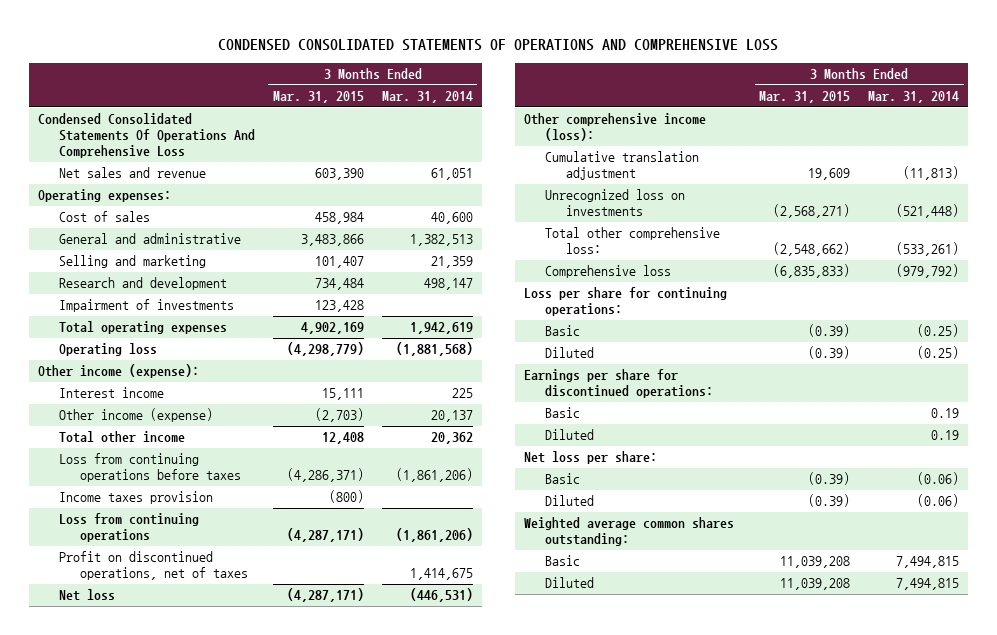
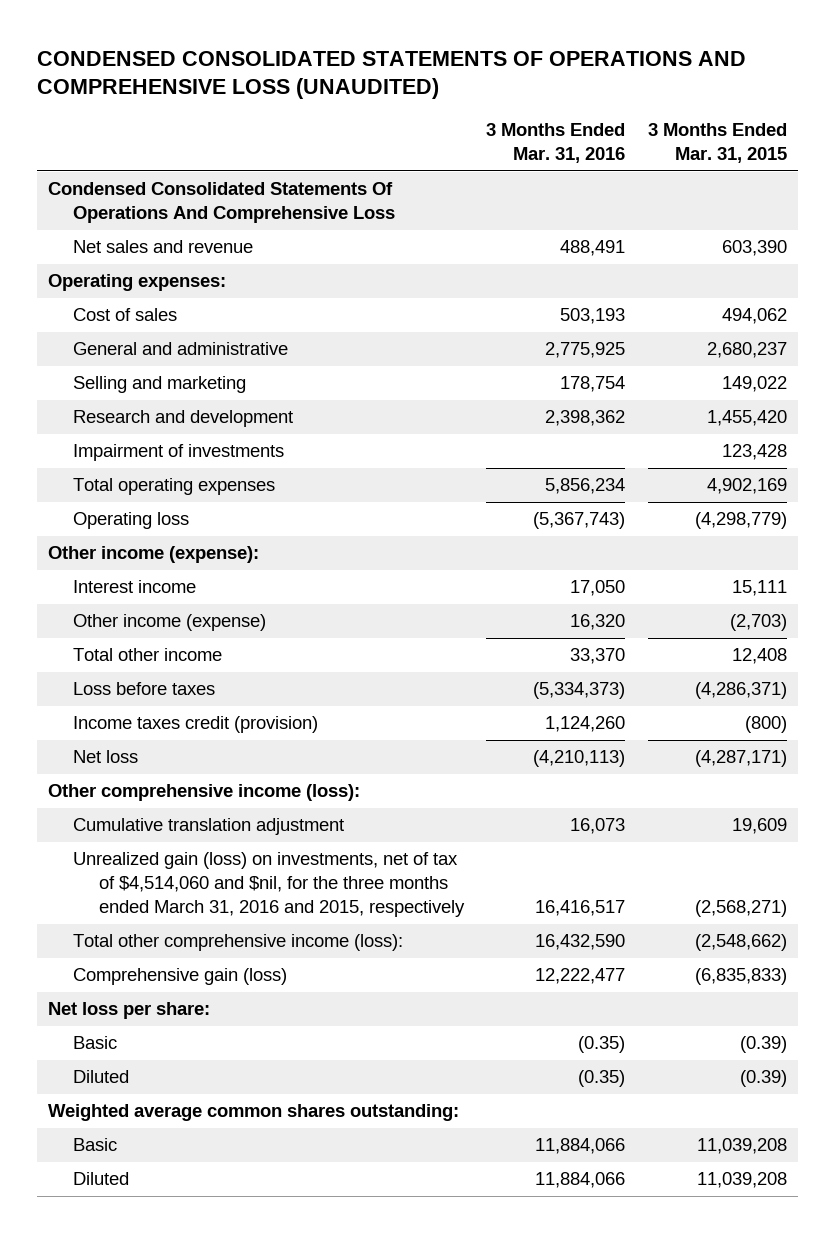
[218,39,779,52] CONDENSED CONSOLIDATED STATEMENTS OF OPERATIONS AND COMPREHENSIVE LOSS -> [36,50,746,100] CONDENSED CONSOLIDATED STATEMENTS OF OPERATIONS AND COMPREHENSIVE LOSS (UNAUDITED)
[381,91,473,104] Mar. 31, 2014 -> none
none -> [486,123,626,164] 3 Months Ended Mar. 31, 2016
[314,212,364,225] 458,984 -> [721,308,787,325] 494,062
[300,234,364,247] 3,483,866 -> [706,342,787,359] 2,680,237
[314,256,364,269] 101,407 -> [721,376,787,393] 149,022
[314,278,364,291] 734,484 -> [706,410,787,427] 1,455,420
[58,513,199,543] Loss from continuing operations -> none
[58,551,248,581] Profit on discontinued operations, net of taxes -> none
[58,453,241,483] Loss from continuing operations before taxes -> [73,682,216,696] Loss before taxes
[58,491,213,505] Income taxes provision -> [73,716,319,734] Income taxes credit (provision)
[524,287,728,317] Loss per share for continuing operations: -> none
[545,325,581,337] Basic -> none
[545,347,595,359] Diluted -> none
[524,369,714,399] Earnings per share for discontinued operations: -> none
[545,407,581,419] Basic -> none
[545,429,595,441] Diluted -> none
[545,189,686,217] Unrecognized loss on investments -> [73,852,465,918] Unrealized gain (loss) on investments, net of tax of $4,514,060 and $nil, for the three months ended March 31, 2016 and 2015, respectively
[545,227,721,255] Total other comprehensive loss: -> [73,934,404,952] Total other comprehensive income (loss):
[545,265,672,279] Comprehensive loss -> [73,968,288,986] Comprehensive gain (loss)

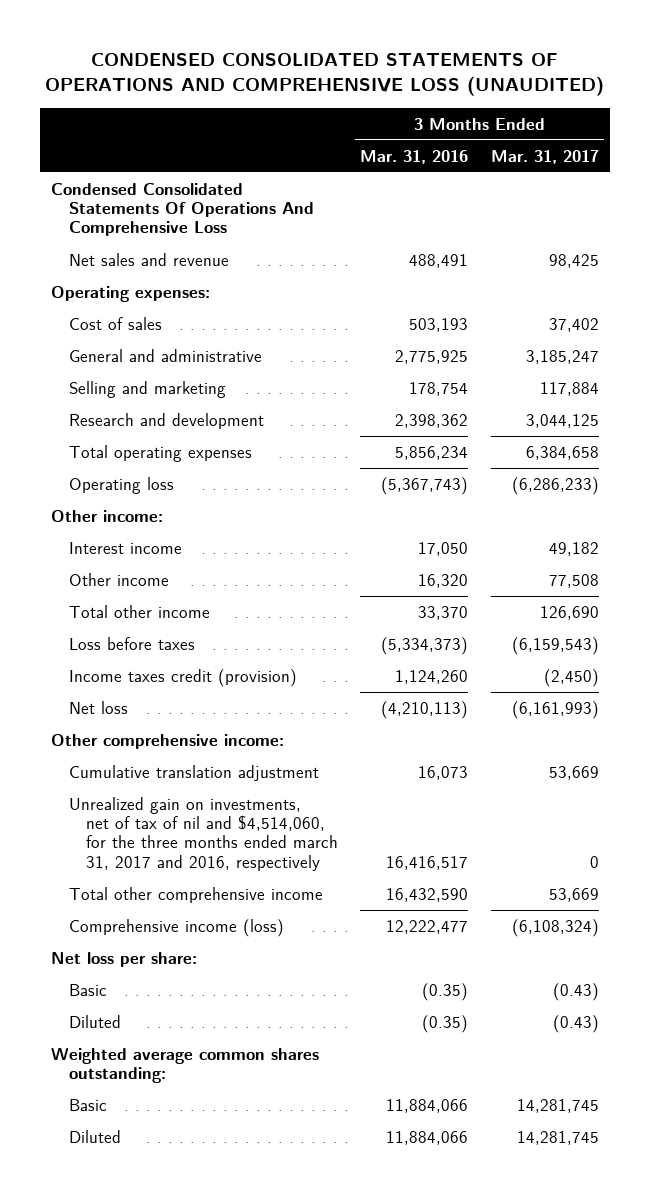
[647,123,787,164] 3 Months Ended Mar. 31, 2015 -> none
none -> [490,149,599,164] Mar. 31, 2017
[73,444,285,462] Impairment of investments -> none
[47,546,259,564] Other income (expense): -> [51,509,164,522] Other income:
[73,614,267,632] Other income (expense) -> [68,572,169,586] Other income
[47,784,360,802] Other comprehensive income (loss): -> [51,733,285,749] Other comprehensive income:
[73,852,465,918] Unrealized gain (loss) on investments, net of tax of $4,514,060 and $nil, for the three months ended March 31, 2016 and 2015, respectively -> [68,796,339,871] Unrealized gain on investments, net of tax of nil and $4,514,060, for the three months ended march 31, 2017 and 2016, respectively
[73,934,404,952] Total other comprehensive income (loss): -> [68,886,323,903] Total other comprehensive income
[73,968,288,986] Comprehensive gain (loss) -> [68,918,284,937] Comprehensive income (loss)

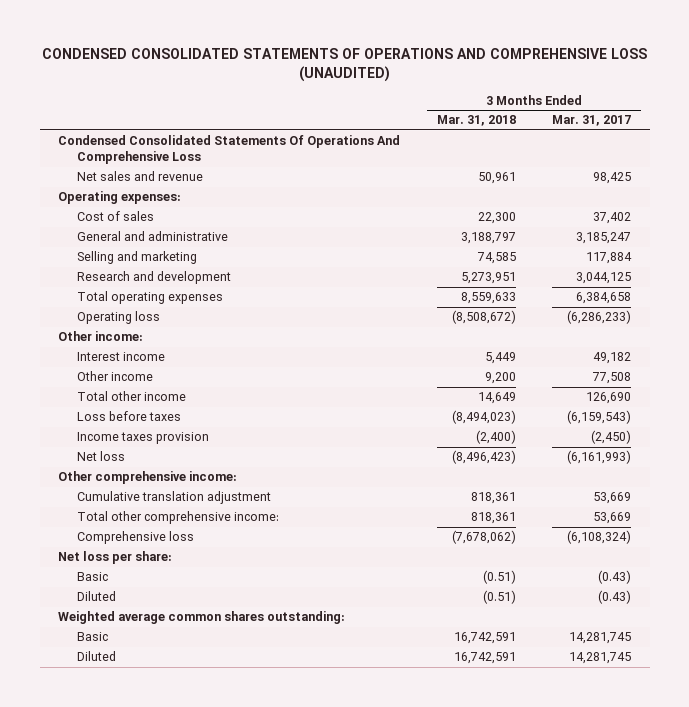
[360,149,469,164] Mar. 31, 2016 -> none
none -> [436,115,516,127] Mar. 31, 2018
[68,668,297,687] Income taxes credit (provision) -> [76,432,209,445] Income taxes provision
[68,796,339,871] Unrealized gain on investments, net of tax of nil and $4,514,060, for the three months ended march 31, 2017 and 2016, respectively -> none
[68,886,323,903] Total other comprehensive income -> [76,511,279,525] Total other comprehensive income:
[68,918,284,937] Comprehensive income (loss) -> [76,531,194,545] Comprehensive loss

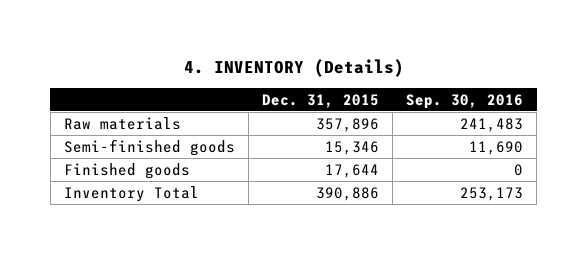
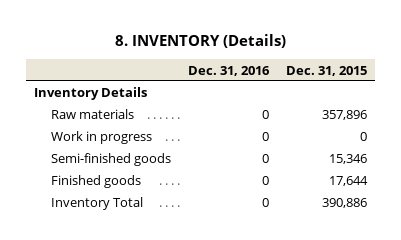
[183,59,404,78] 4. INVENTORY (Details) -> [114,34,286,49] 8. INVENTORY (Details)
[406,93,524,109] Sep. 30, 2016 -> none
none -> [188,65,271,76] Dec. 31, 2016
none -> [34,87,148,101] Inventory Details
none -> [51,131,153,145] Work in progress

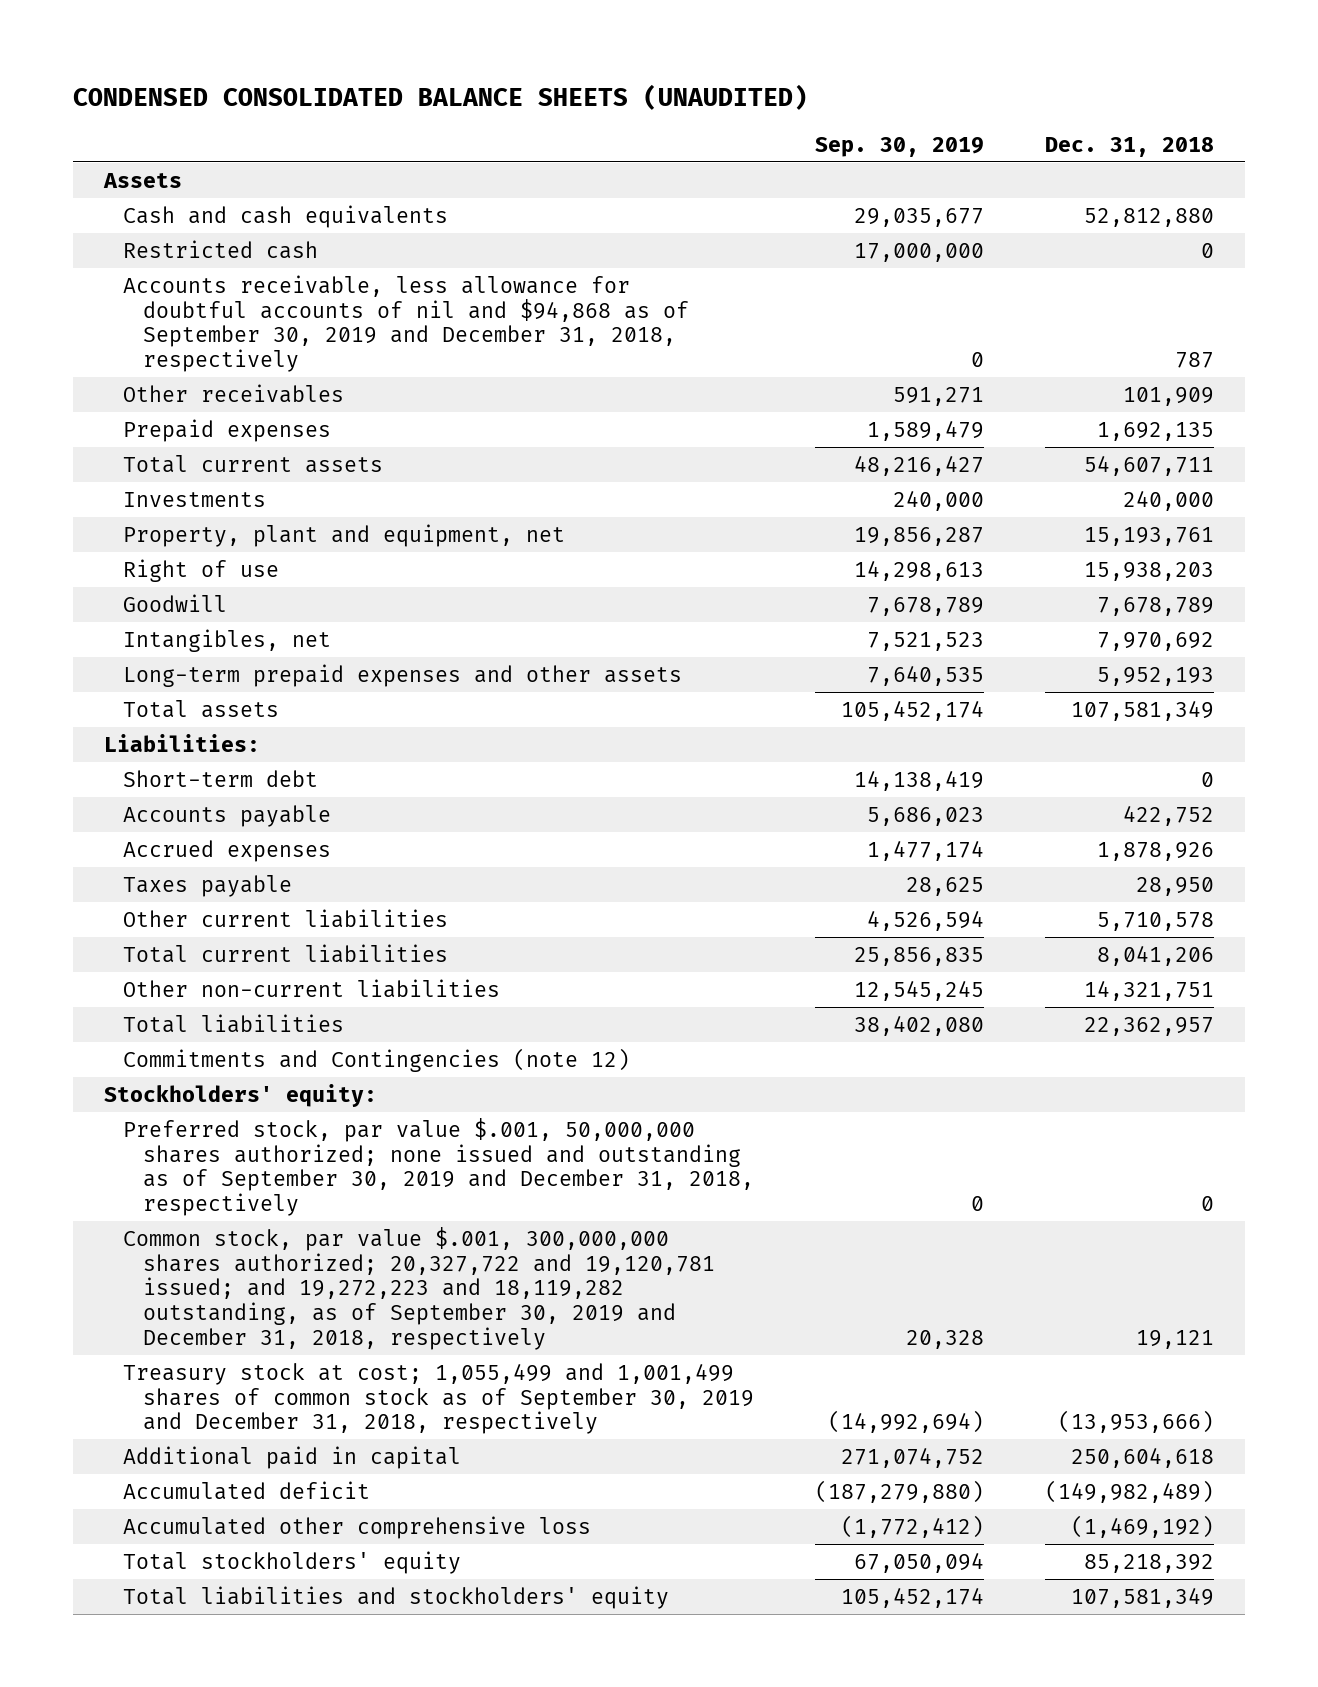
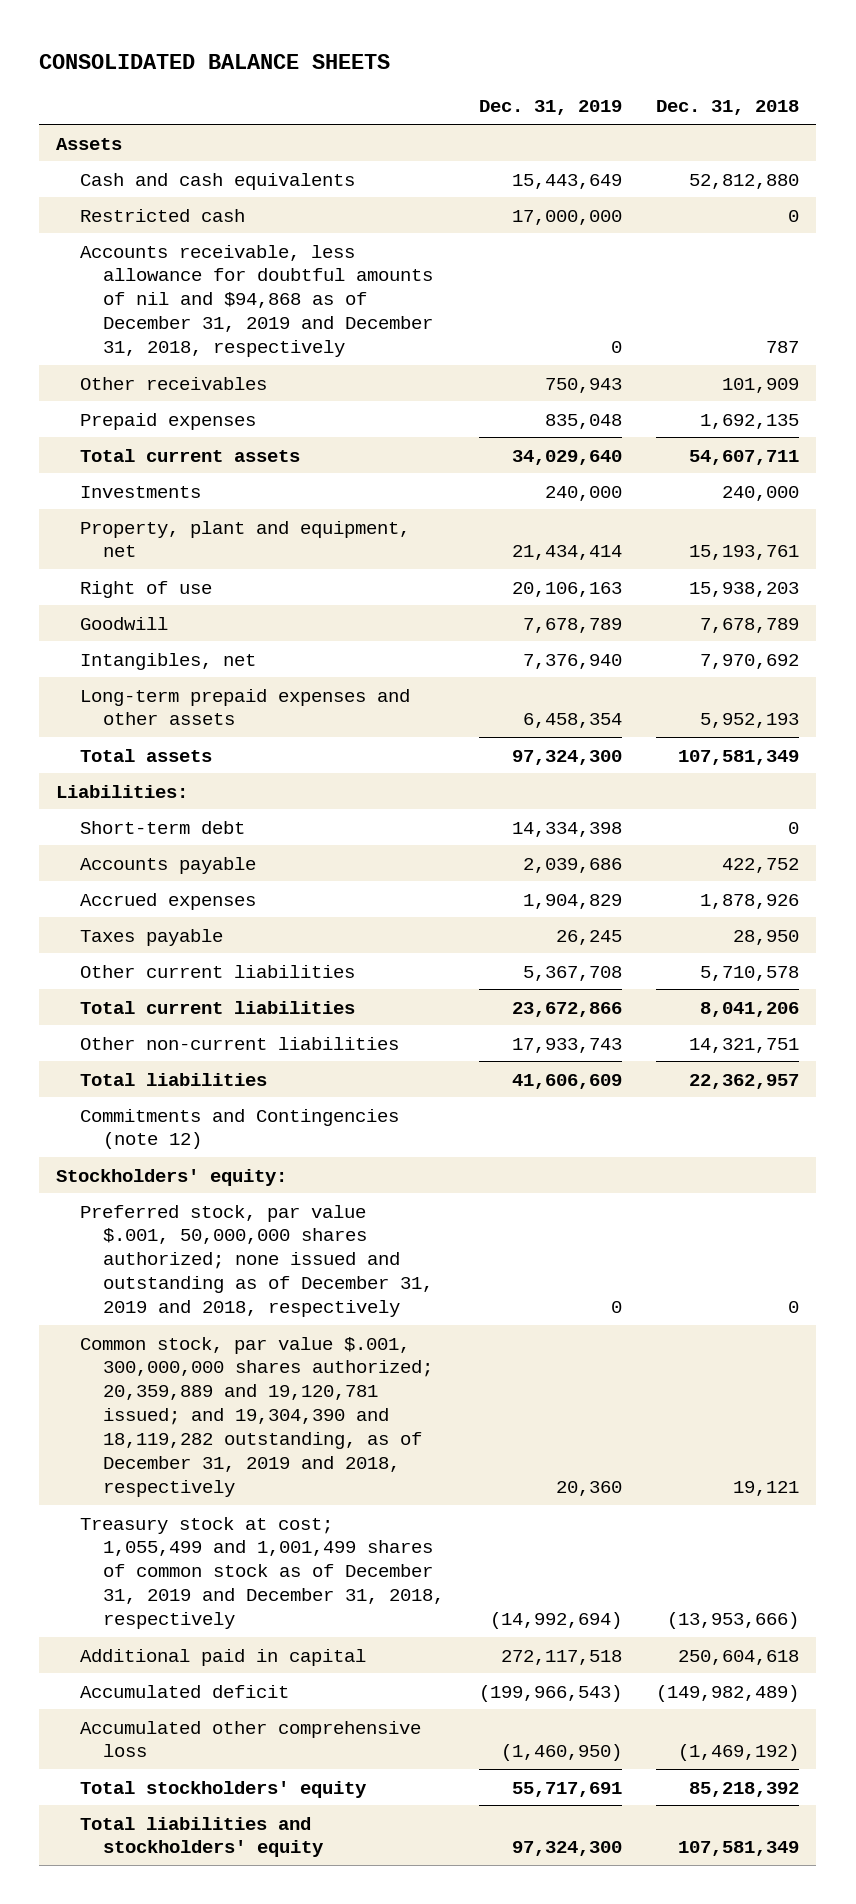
[73,83,809,110] CONDENSED CONSOLIDATED BALANCE SHEETS (UNAUDITED) -> [39,53,391,69] CONSOLIDATED BALANCE SHEETS
[815,136,985,157] Sep. 30, 2019 -> none
none -> [478,100,622,116] Dec. 31, 2019
[123,274,690,373] Accounts receivable, less allowance for doubtful accounts of nil and $94,868 as of September 30, 2019 and December 31, 2018, respectively -> [79,244,434,357] Accounts receivable, less allowance for doubtful amounts of nil and $94,868 as of December 31, 2019 and December 31, 2018, respectively
[123,1117,755,1217] Preferred stock, par value $.001, 50,000,000 shares authorized; none issued and outstanding as of September 30, 2019 and December 31, 2018, respectively -> [79,1204,434,1317] Preferred stock, par value $.001, 50,000,000 shares authorized; none issued and outstanding as of December 31, 2019 and 2018, respectively
[123,1226,716,1350] Common stock, par value $.001, 300,000,000 shares authorized; 20,327,722 and 19,120,781 issued; and 19,272,223 and 18,119,282 outstanding, as of September 30, 2019 and December 31, 2018, respectively -> [79,1336,434,1497] Common stock, par value $.001, 300,000,000 shares authorized; 20,359,889 and 19,120,781 issued; and 19,304,390 and 18,119,282 outstanding, as of December 31, 2019 and 2018, respectively
[123,1362,755,1435] Treasury stock at cost; 1,055,499 and 1,001,499 shares of common stock as of September 30, 2019 and December 31, 2018, respectively -> [79,1516,445,1629] Treasury stock at cost; 1,055,499 and 1,001,499 shares of common stock as of December 31, 2019 and December 31, 2018, respectively

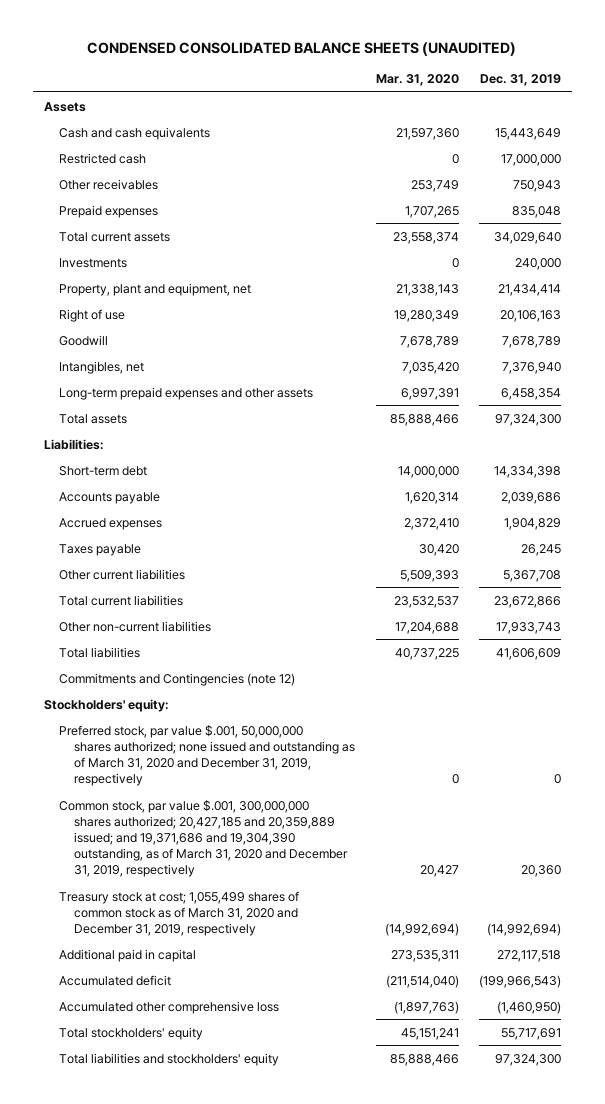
[39,53,391,69] CONSOLIDATED BALANCE SHEETS -> [87,41,517,56] CONDENSED CONSOLIDATED BALANCE SHEETS (UNAUDITED)
[656,100,800,116] Dec. 31, 2018 -> none
none -> [375,74,459,87] Mar. 31, 2020
[79,244,434,357] Accounts receivable, less allowance for doubtful amounts of nil and $94,868 as of December 31, 2019 and December 31, 2018, respectively -> none
[79,1204,434,1317] Preferred stock, par value $.001, 50,000,000 shares authorized; none issued and outstanding as of December 31, 2019 and 2018, respectively -> [58,724,355,787] Preferred stock, par value $.001, 50,000,000 shares authorized; none issued and outstanding as of March 31, 2020 and December 31, 2019, respectively
[79,1336,434,1497] Common stock, par value $.001, 300,000,000 shares authorized; 20,359,889 and 19,120,781 issued; and 19,304,390 and 18,119,282 outstanding, as of December 31, 2019 and 2018, respectively -> [58,799,348,878] Common stock, par value $.001, 300,000,000 shares authorized; 20,427,185 and 20,359,889 issued; and 19,371,686 and 19,304,390 outstanding, as of March 31, 2020 and December 31, 2019, respectively
[79,1516,445,1629] Treasury stock at cost; 1,055,499 and 1,001,499 shares of common stock as of December 31, 2019 and December 31, 2018, respectively -> [58,890,299,936] Treasury stock at cost; 1,055,499 shares of common stock as of March 31, 2020 and December 31, 2019, respectively

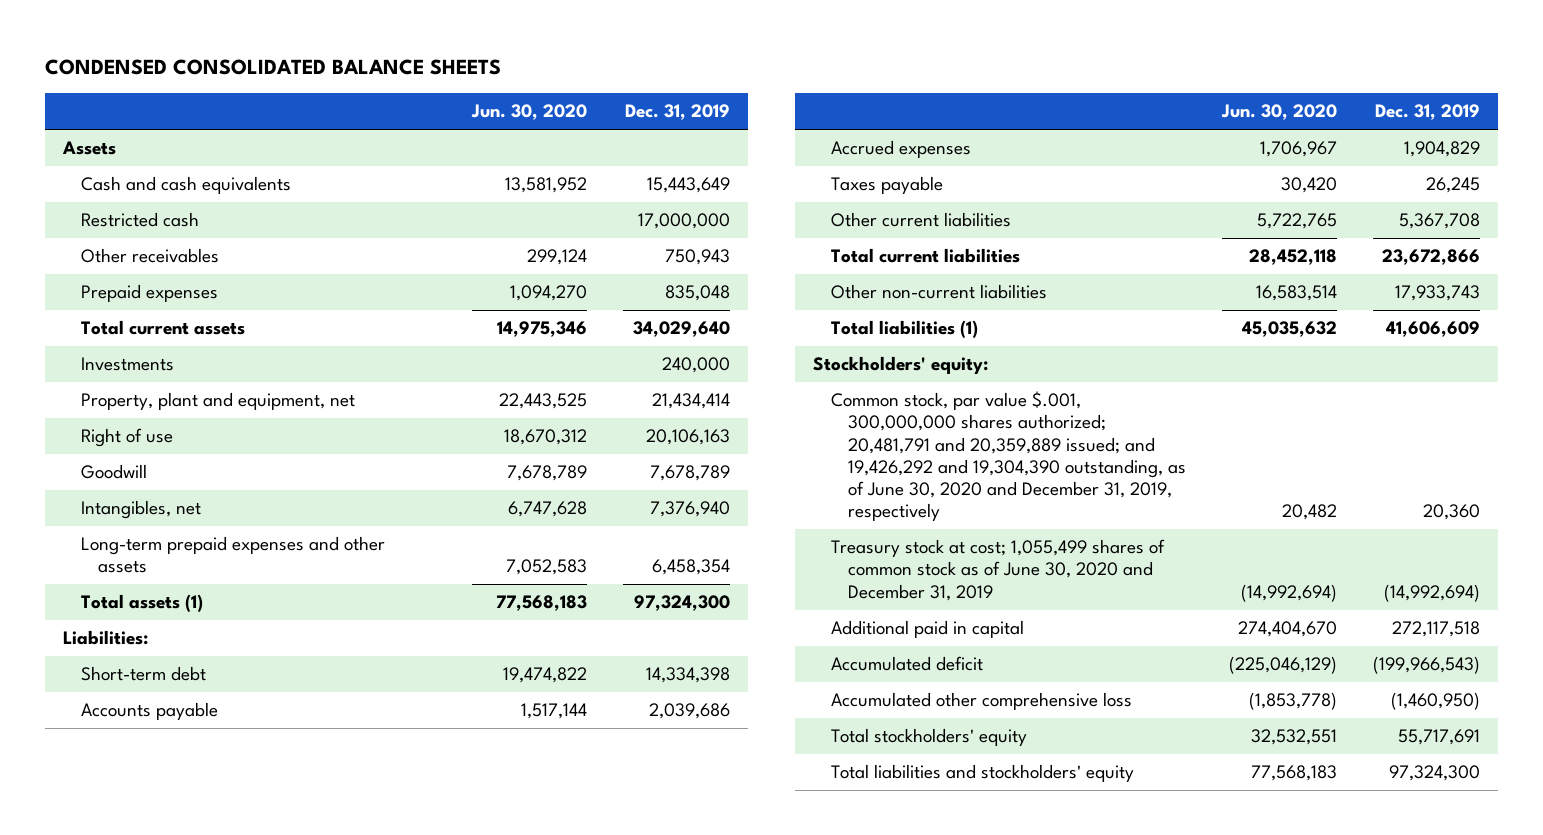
[87,41,517,56] CONDENSED CONSOLIDATED BALANCE SHEETS (UNAUDITED) -> [44,59,501,76] CONDENSED CONSOLIDATED BALANCE SHEETS
[375,74,459,87] Mar. 31, 2020 -> none
none -> [471,104,588,121] Jun. 30, 2020
[58,413,127,424] Total assets -> [80,594,203,613] Total assets (1)
[58,672,295,686] Commitments and Contingencies (note 12) -> none
[58,646,140,658] Total liabilities -> [830,320,978,339] Total liabilities (1)
[58,724,355,787] Preferred stock, par value $.001, 50,000,000 shares authorized; none issued and outstanding as of March 31, 2020 and December 31, 2019, respectively -> none
[58,799,348,878] Common stock, par value $.001, 300,000,000 shares authorized; 20,427,185 and 20,359,889 issued; and 19,371,686 and 19,304,390 outstanding, as of March 31, 2020 and December 31, 2019, respectively -> [830,391,1187,521] Common stock, par value $.001, 300,000,000 shares authorized; 20,481,791 and 20,359,889 issued; and 19,426,292 and 19,304,390 outstanding, as of June 30, 2020 and December 31, 2019, respectively
[58,890,299,936] Treasury stock at cost; 1,055,499 shares of common stock as of March 31, 2020 and December 31, 2019, respectively -> [830,539,1165,601] Treasury stock at cost; 1,055,499 shares of common stock as of June 30, 2020 and December 31, 2019

